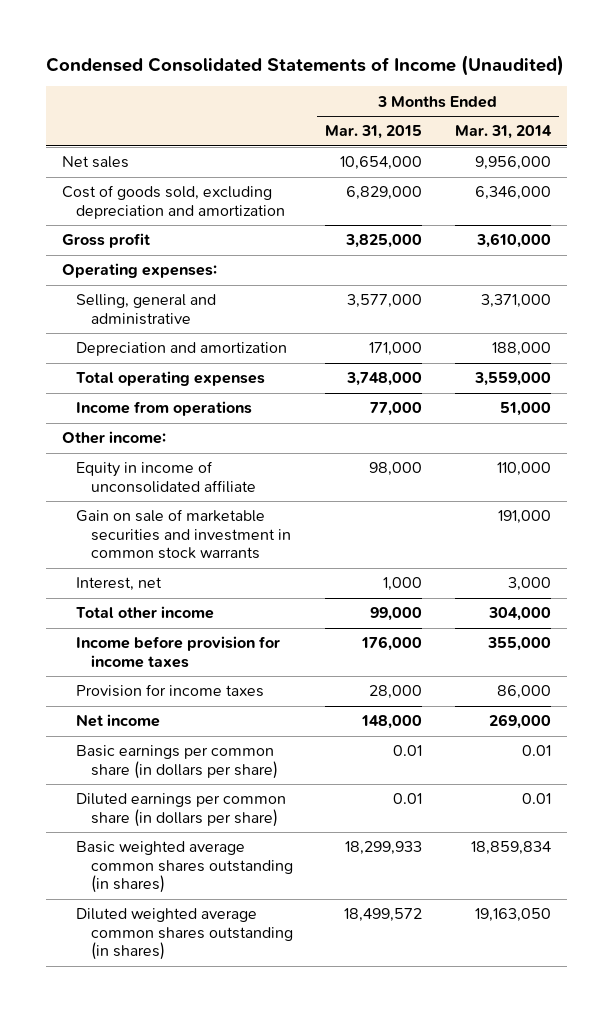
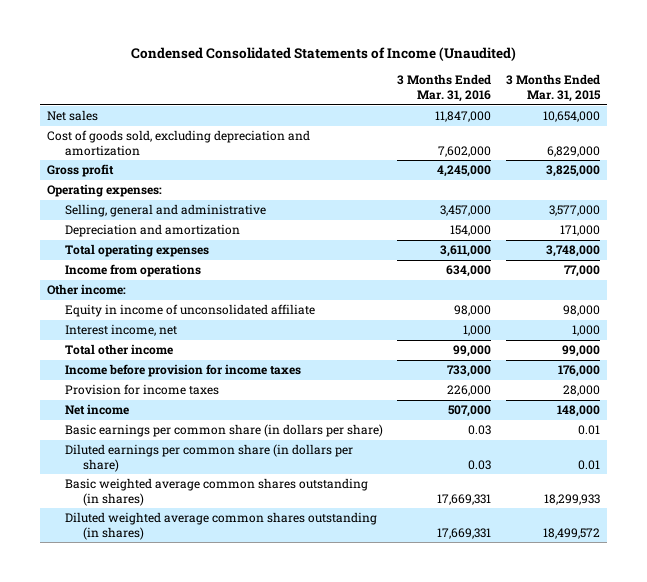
[454,125,552,140] Mar. 31, 2014 -> none
none -> [397,74,492,102] 3 Months Ended Mar. 31, 2016
[76,509,291,560] Gain on sale of marketable securities and investment in common stock warrants -> none
[76,577,163,592] Interest, net -> [64,324,177,337] Interest income, net

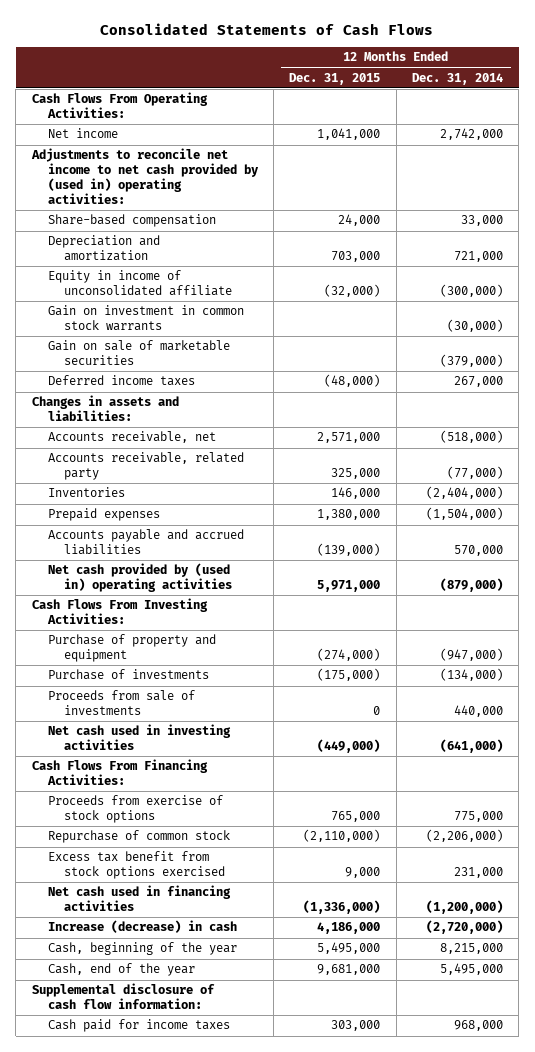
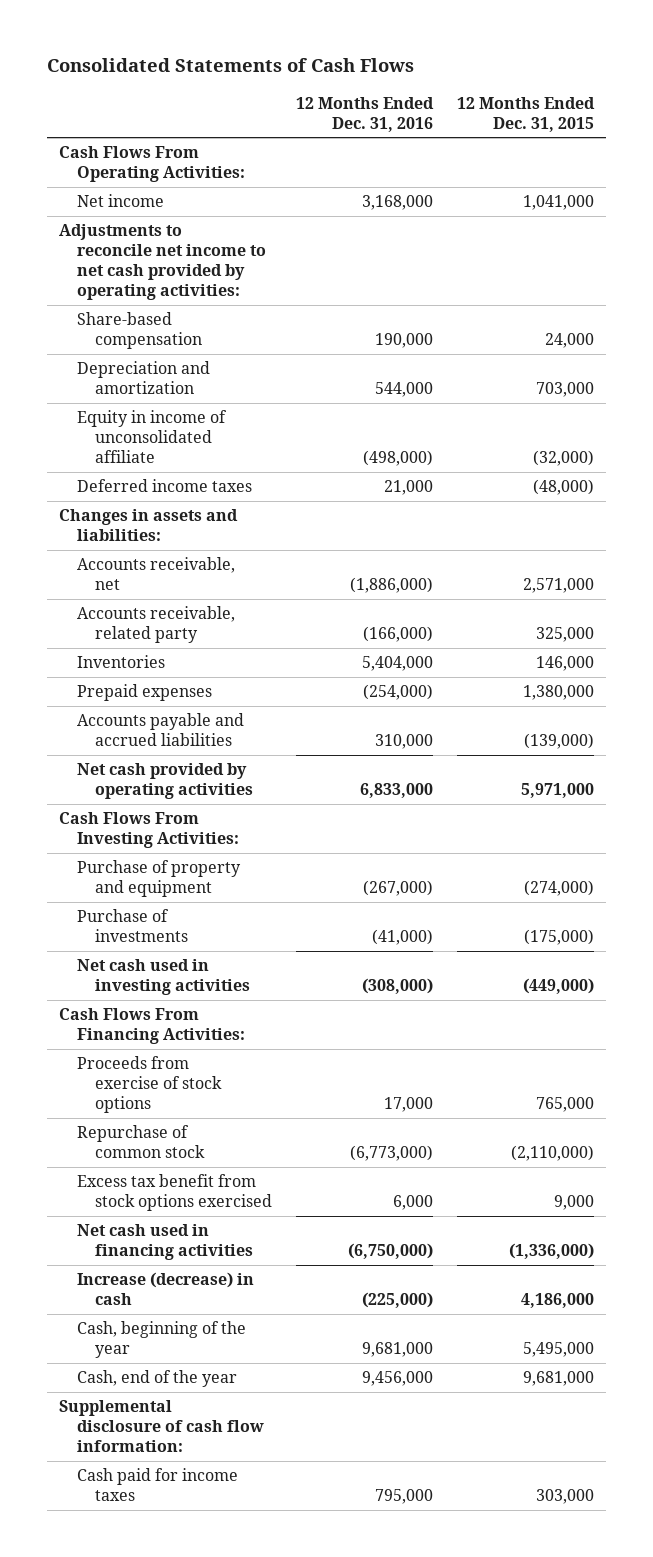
[411,72,503,85] Dec. 31, 2014 -> none
none -> [296,96,435,132] 12 Months Ended Dec. 31, 2016
[30,148,259,205] Adjustments to reconcile net income to net cash provided by (used in) operating activities: -> [58,224,267,301] Adjustments to reconcile net income to net cash provided by operating activities:
[47,305,244,332] Gain on investment in common stock warrants -> none
[47,340,230,366] Gain on sale of marketable securities -> none
[47,563,232,593] Net cash provided by (used in) operating activities -> [77,763,254,800] Net cash provided by operating activities
[47,690,195,716] Proceeds from sale of investments -> none

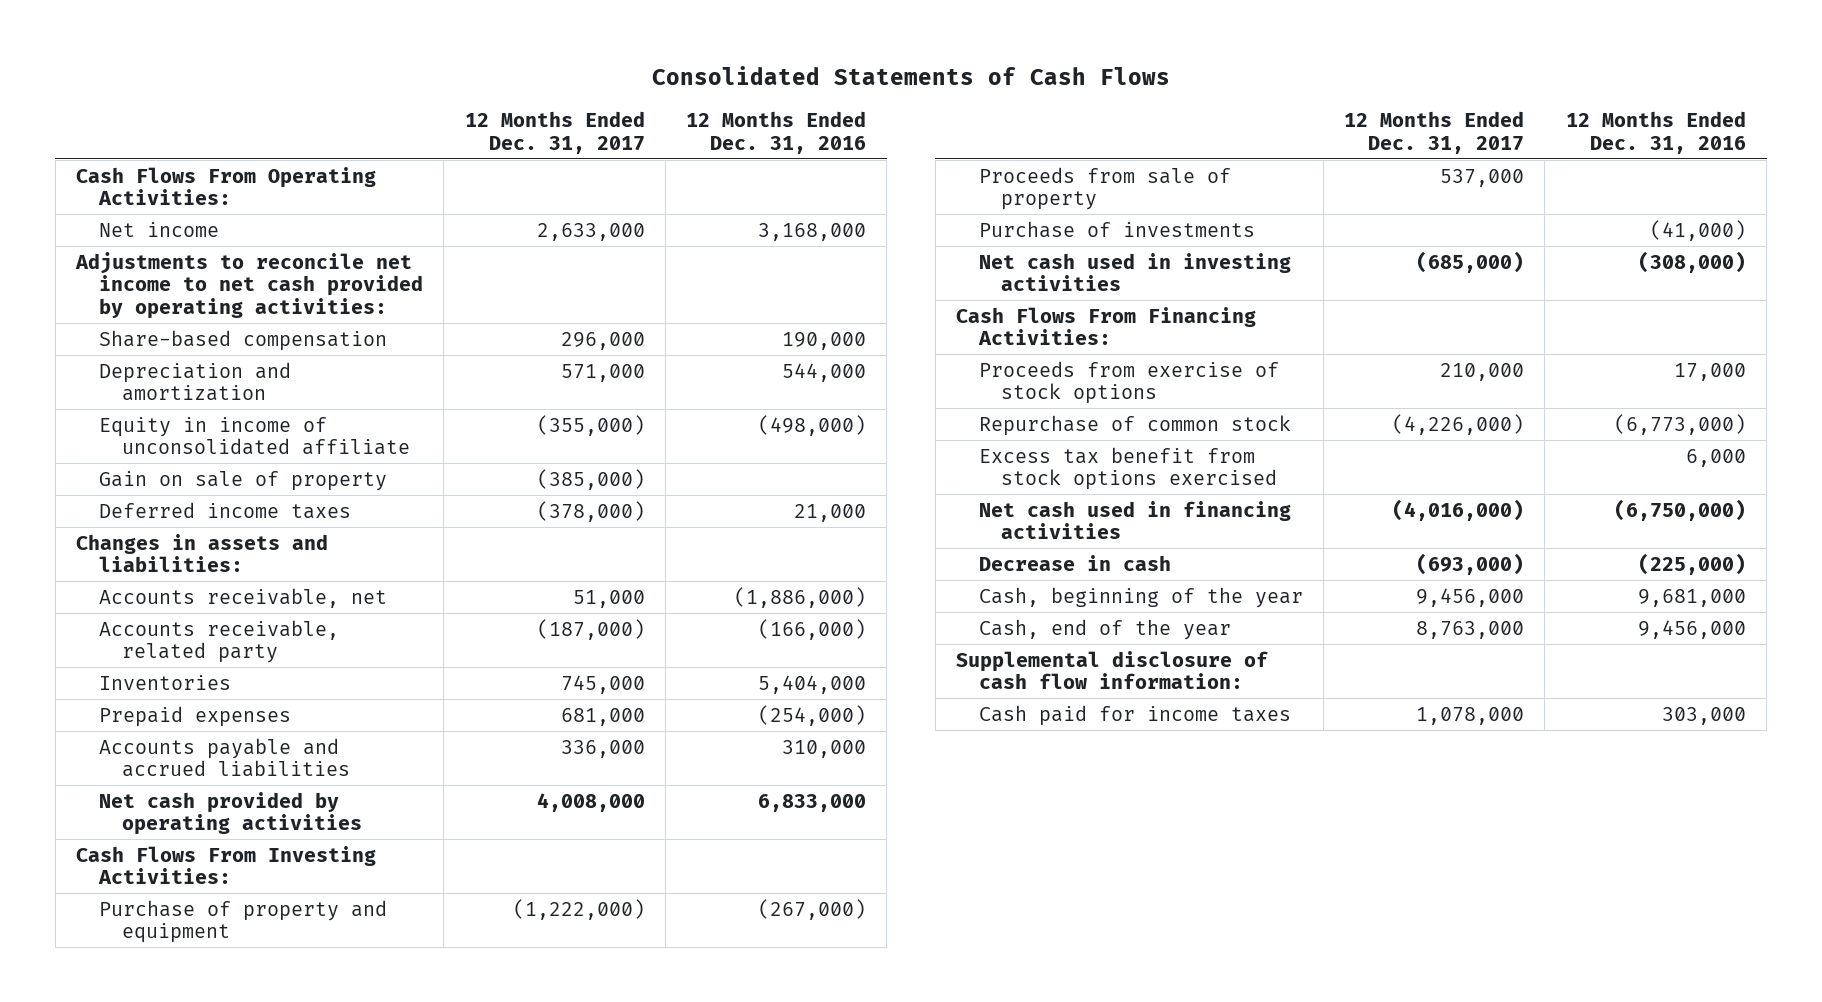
[457,96,596,132] 12 Months Ended Dec. 31, 2015 -> none
none -> [464,111,645,154] 12 Months Ended Dec. 31, 2017
none -> [98,470,387,491] Gain on sale of property
none -> [978,166,1231,211] Proceeds from sale of property
[77,1272,255,1306] Increase (decrease) in cash -> [978,554,1171,571] Decrease in cash
[375,1489,434,1505] 795,000 -> [1661,706,1746,725] 303,000

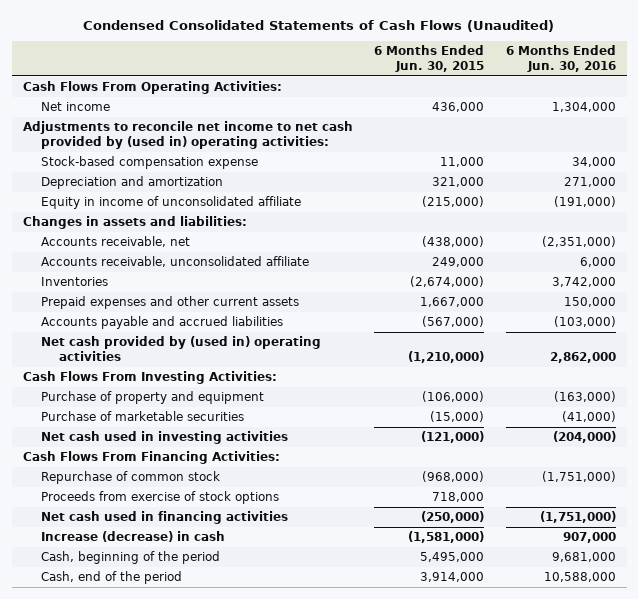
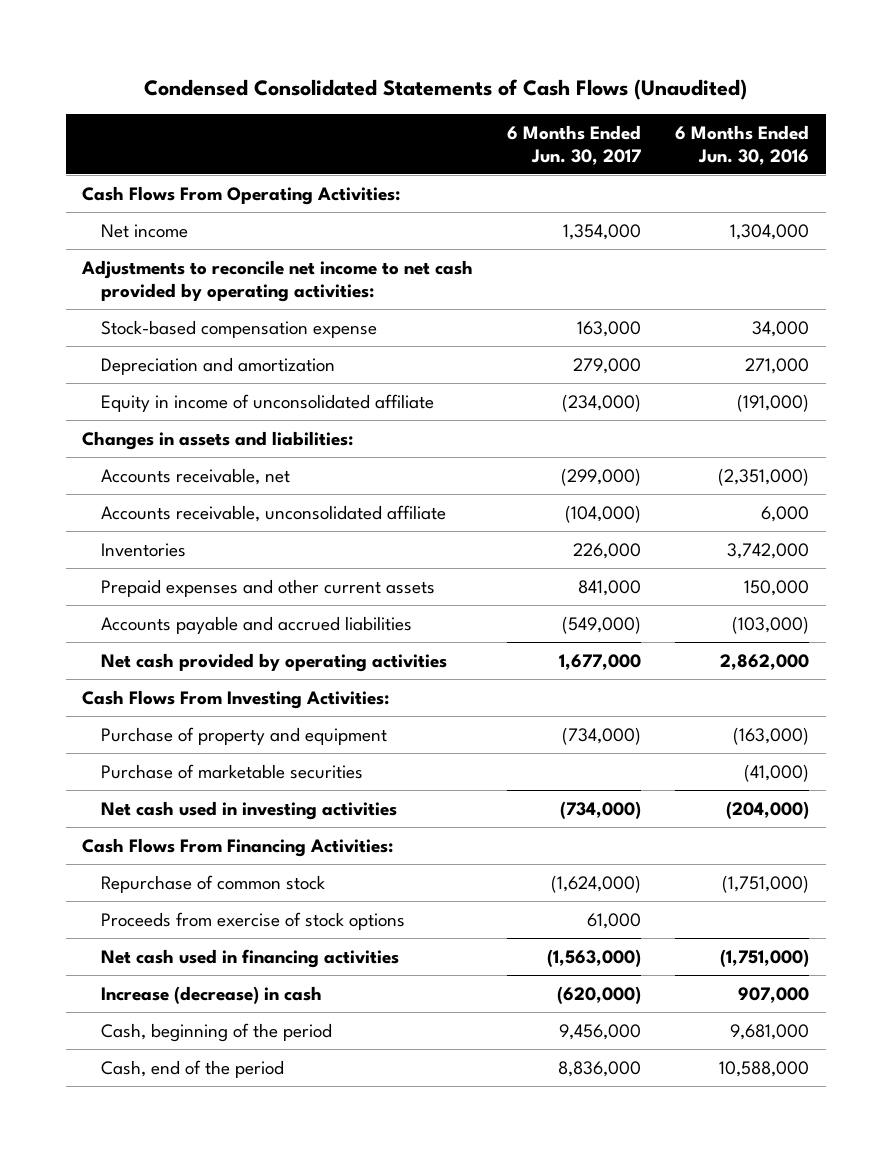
[374,45,485,73] 6 Months Ended Jun. 30, 2015 -> none
none -> [507,124,642,165] 6 Months Ended Jun. 30, 2017
[22,121,353,150] Adjustments to reconcile net income to net cash provided by (used in) operating activities: -> [81,259,474,302] Adjustments to reconcile net income to net cash provided by operating activities:
[40,336,321,362] Net cash provided by (used in) operating activities -> [100,652,447,672] Net cash provided by operating activities

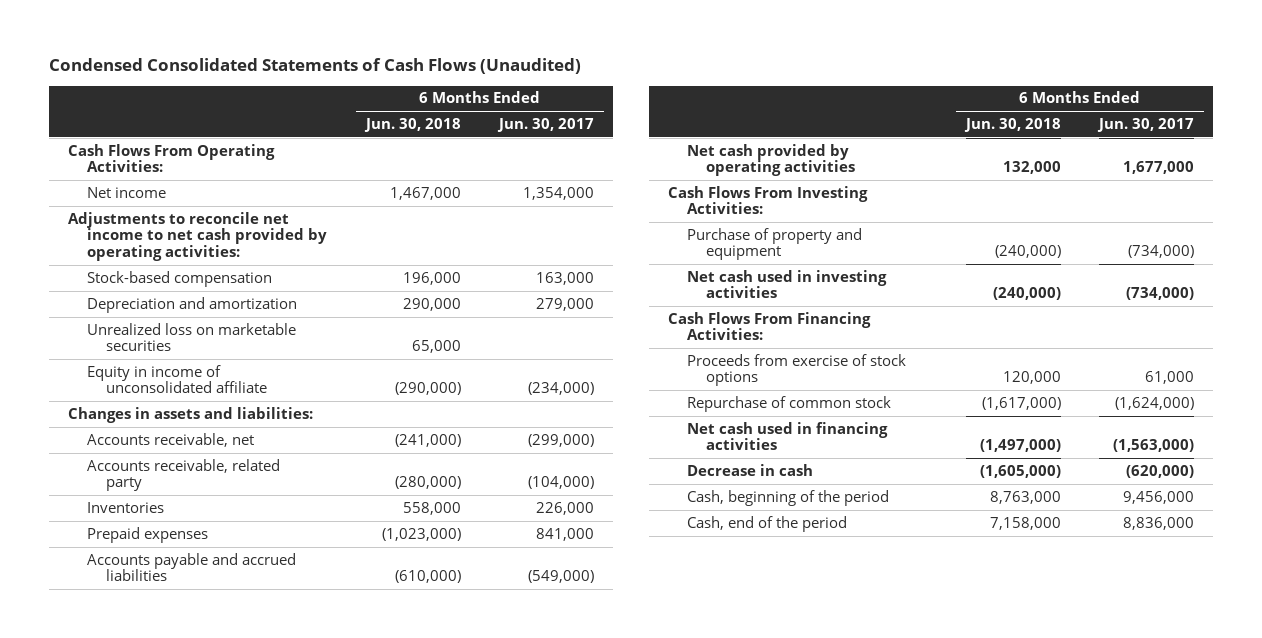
[675,124,810,165] 6 Months Ended Jun. 30, 2016 -> none
none -> [363,118,461,133] Jun. 30, 2018
[100,319,377,338] Stock-based compensation expense -> [87,270,273,287] Stock-based compensation
none -> [87,322,297,352] Unrealized loss on marketable securities
[100,504,446,522] Accounts receivable, unconsolidated affiliate -> [87,458,281,492] Accounts receivable, related party
[100,578,435,597] Prepaid expenses and other current assets -> [87,526,209,543] Prepaid expenses
[100,763,363,779] Purchase of marketable securities -> none
[100,874,325,893] Repurchase of common stock -> [687,395,892,412] Repurchase of common stock
[100,985,322,1004] Increase (decrease) in cash -> [687,463,814,476] Decrease in cash

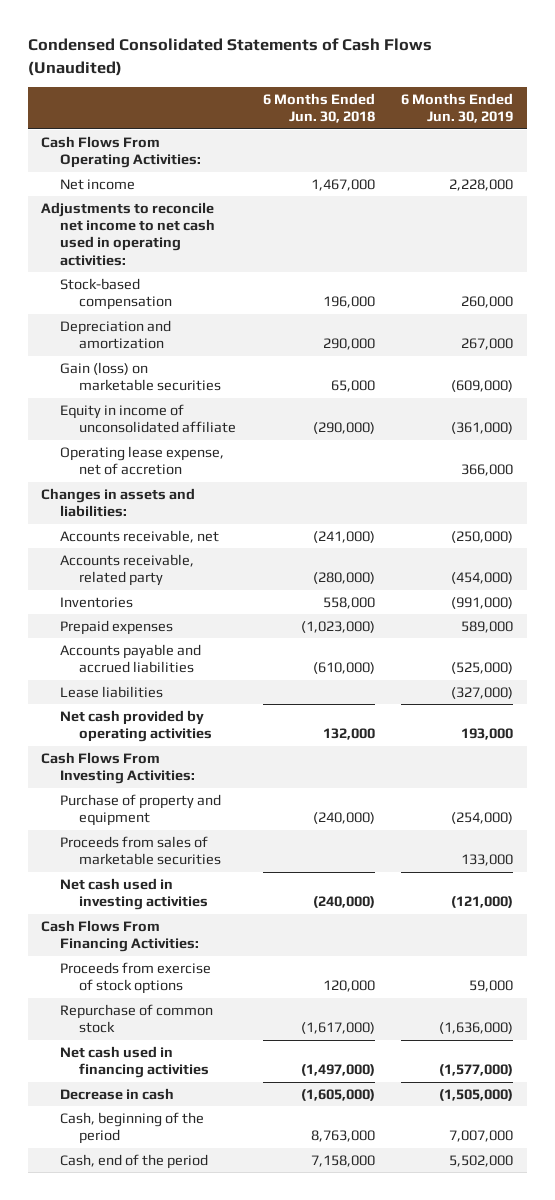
[497,118,595,133] Jun. 30, 2017 -> none
none -> [401,92,514,123] 6 Months Ended Jun. 30, 2019
[68,211,328,261] Adjustments to reconcile net income to net cash provided by operating activities: -> [41,201,216,266] Adjustments to reconcile net income to net cash used in operating activities:
[87,322,297,352] Unrealized loss on marketable securities -> [60,361,222,392] Gain (loss) on marketable securities
none -> [60,445,225,476] Operating lease expense, net of accretion
none -> [60,685,164,698] Lease liabilities
none -> [60,835,222,866] Proceeds from sales of marketable securities

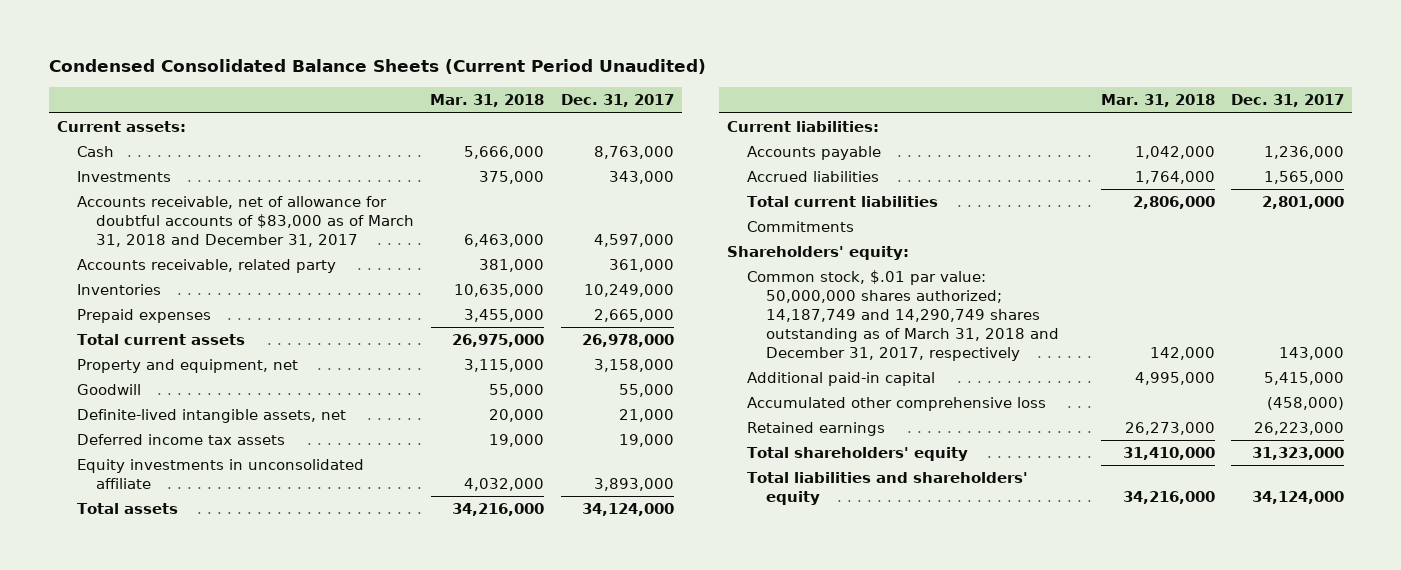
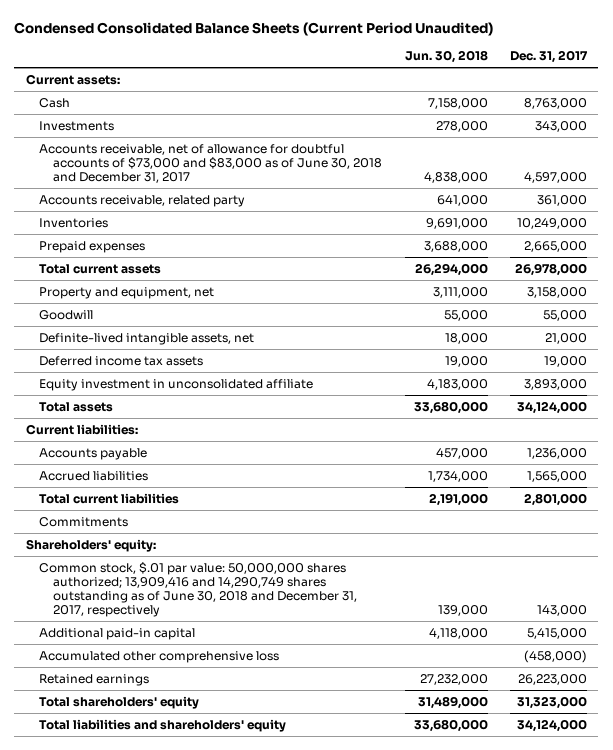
[430,94,545,108] Mar. 31, 2018 -> none
none -> [404,50,488,64] Jun. 30, 2018
[76,196,415,248] Accounts receivable, net of allowance for doubtful accounts of $83,000 as of March 31, 2018 and December 31, 2017 -> [39,143,383,183] Accounts receivable, net of allowance for doubtful accounts of $73,000 and $83,000 as of June 30, 2018 and December 31, 2017
[76,459,364,490] Equity investments in unconsolidated affiliate -> [39,378,314,391] Equity investment in unconsolidated affiliate
[746,270,1060,362] Common stock, $.01 par value: 50,000,000 shares authorized; 14,187,749 and 14,290,749 shares outstanding as of March 31, 2018 and December 31, 2017, respectively -> [39,561,358,617] Common stock, $.01 par value: 50,000,000 shares authorized; 13,909,416 and 14,290,749 shares outstanding as of June 30, 2018 and December 31, 2017, respectively

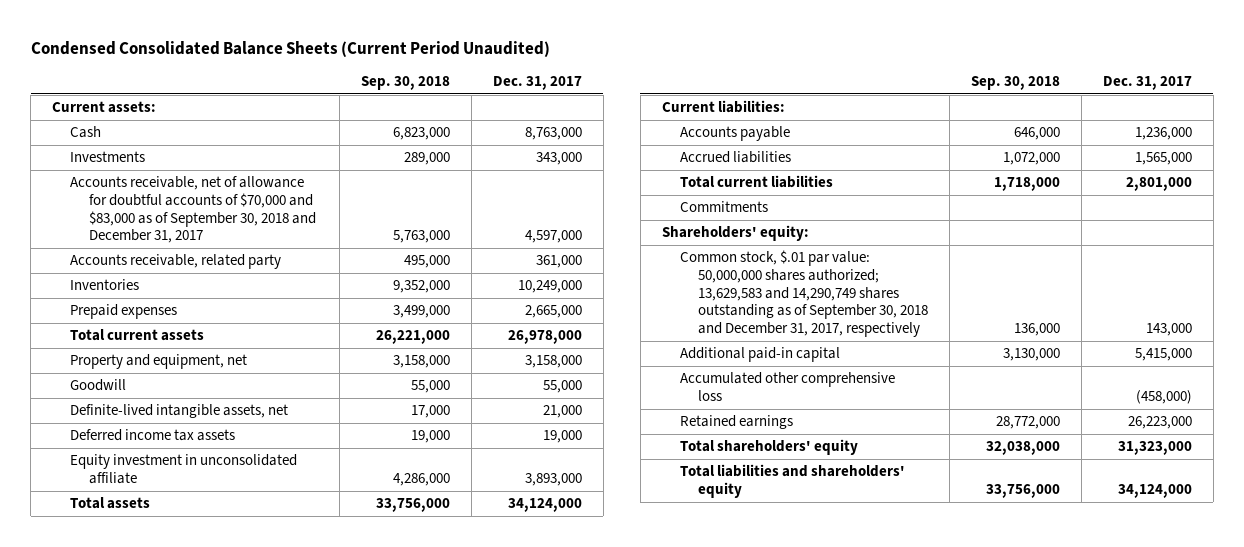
[404,50,488,64] Jun. 30, 2018 -> none
none -> [361,75,451,90] Sep. 30, 2018
[39,143,383,183] Accounts receivable, net of allowance for doubtful accounts of $73,000 and $83,000 as of June 30, 2018 and December 31, 2017 -> [70,176,316,244] Accounts receivable, net of allowance for doubtful accounts of $70,000 and $83,000 as of September 30, 2018 and December 31, 2017
[39,561,358,617] Common stock, $.01 par value: 50,000,000 shares authorized; 13,909,416 and 14,290,749 shares outstanding as of June 30, 2018 and December 31, 2017, respectively -> [680,250,929,338] Common stock, $.01 par value: 50,000,000 shares authorized; 13,629,583 and 14,290,749 shares outstanding as of September 30, 2018 and December 31, 2017, respectively

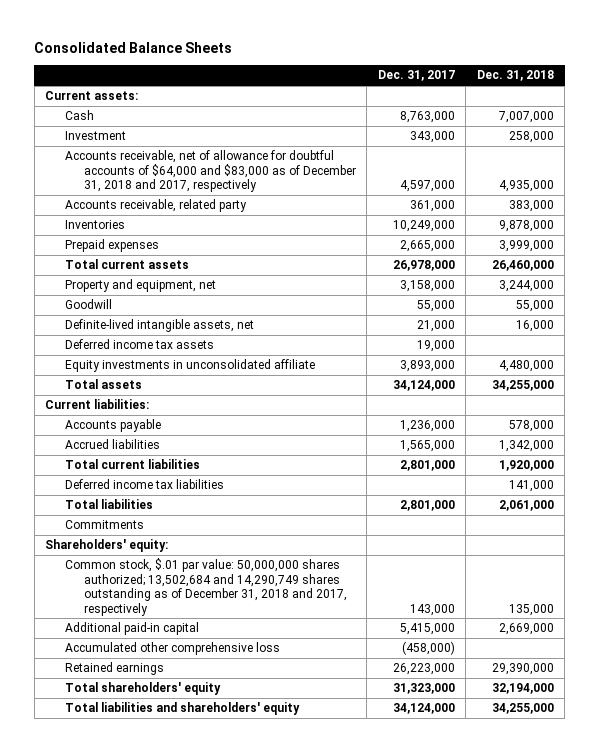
[30,40,550,57] Condensed Consolidated Balance Sheets (Current Period Unaudited) -> [34,42,233,54] Consolidated Balance Sheets
[361,75,451,90] Sep. 30, 2018 -> none
none -> [476,70,554,82] Dec. 31, 2018
[70,151,146,163] Investments -> [64,131,126,141] Investment
[70,176,316,244] Accounts receivable, net of allowance for doubtful accounts of $70,000 and $83,000 as of September 30, 2018 and December 31, 2017 -> [64,150,356,193] Accounts receivable, net of allowance for doubtful accounts of $64,000 and $83,000 as of December 31, 2018 and 2017, respectively
[70,454,298,485] Equity investment in unconsolidated affiliate -> [64,359,315,373] Equity investments in unconsolidated affiliate
none -> [64,479,224,490] Deferred income tax liabilities
none -> [64,499,153,510] Total liabilities
[680,250,929,338] Common stock, $.01 par value: 50,000,000 shares authorized; 13,629,583 and 14,290,749 shares outstanding as of September 30, 2018 and December 31, 2017, respectively -> [64,558,347,616] Common stock, $.01 par value: 50,000,000 shares authorized; 13,502,684 and 14,290,749 shares outstanding as of December 31, 2018 and 2017, respectively

